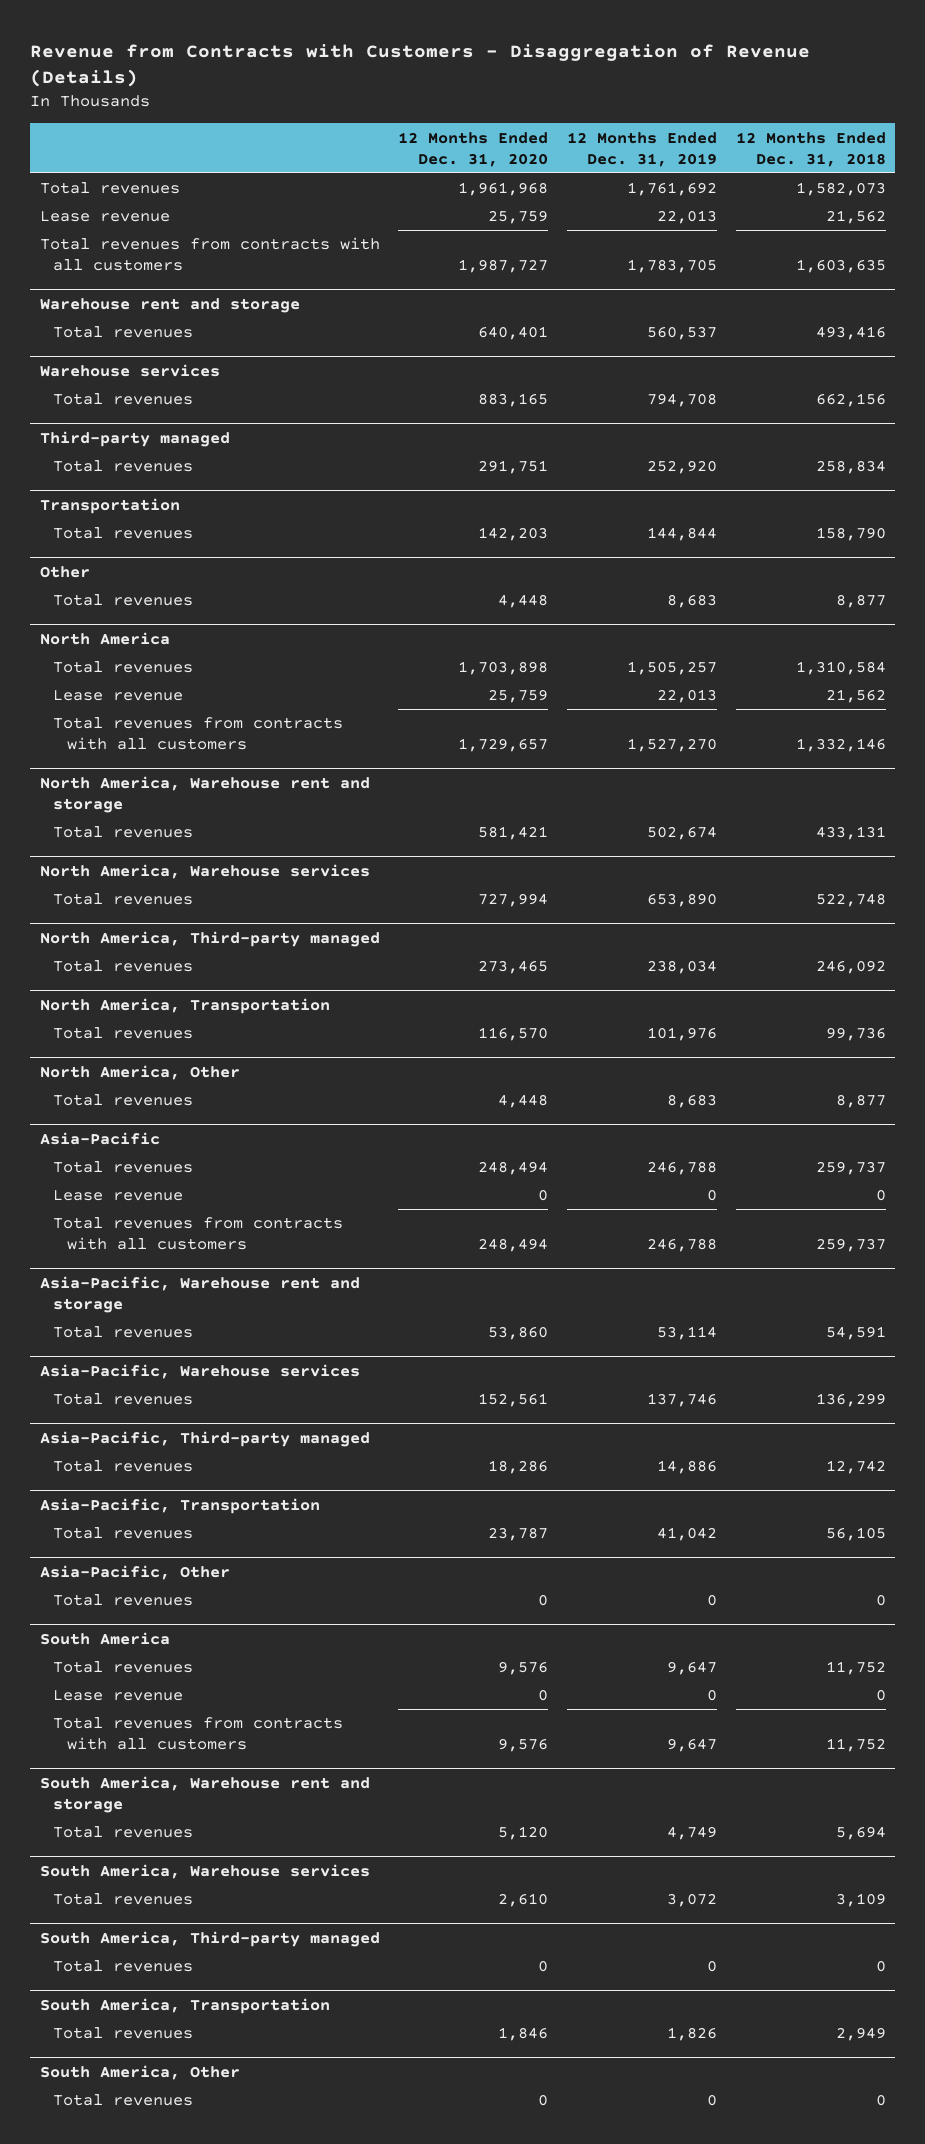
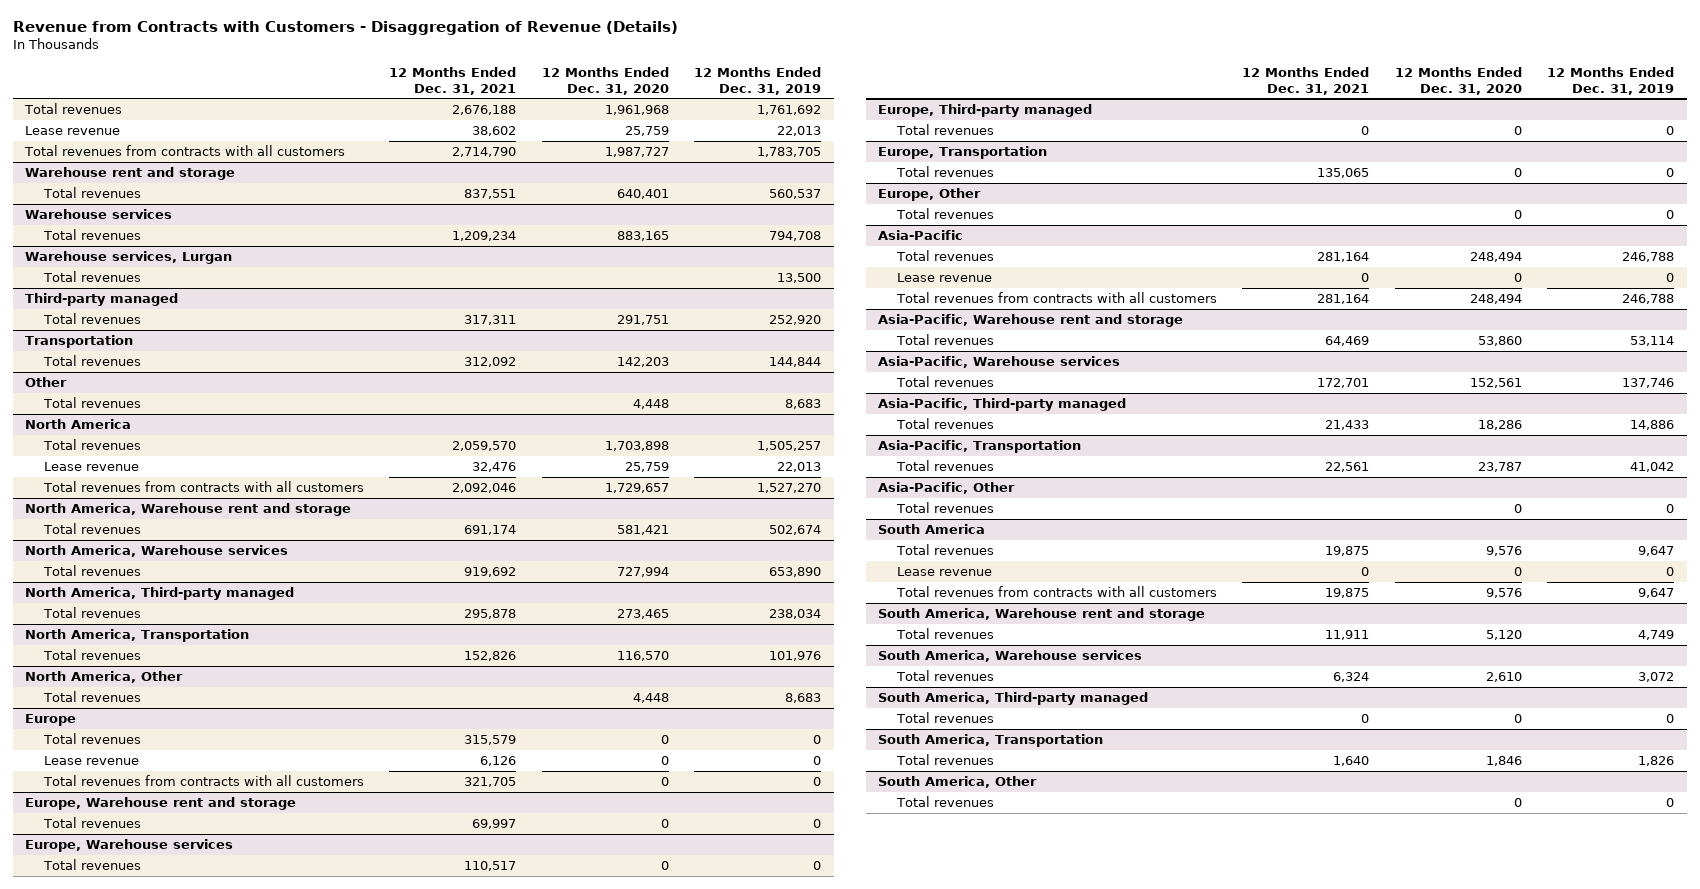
[735,131,886,167] 12 Months Ended Dec. 31, 2018 -> none
none -> [389,66,517,95] 12 Months Ended Dec. 31, 2021
none -> [25,251,233,265] Warehouse services, Lurgan
none -> [42,271,141,283] Total revenues
none -> [25,714,77,727] Europe
none -> [42,733,141,745] Total revenues
none -> [43,756,139,766] Lease revenue
none -> [42,775,364,787] Total revenues from contracts with all customers
none -> [25,797,297,811] Europe, Warehouse rent and storage
none -> [42,817,141,829] Total revenues
none -> [25,839,234,853] Europe, Warehouse services
none -> [42,859,141,871] Total revenues
none -> [878,104,1093,118] Europe, Third-party managed
none -> [895,124,994,136] Total revenues
none -> [878,146,1048,160] Europe, Transportation
none -> [895,166,994,178] Total revenues
none -> [878,188,982,202] Europe, Other
none -> [895,208,994,220] Total revenues

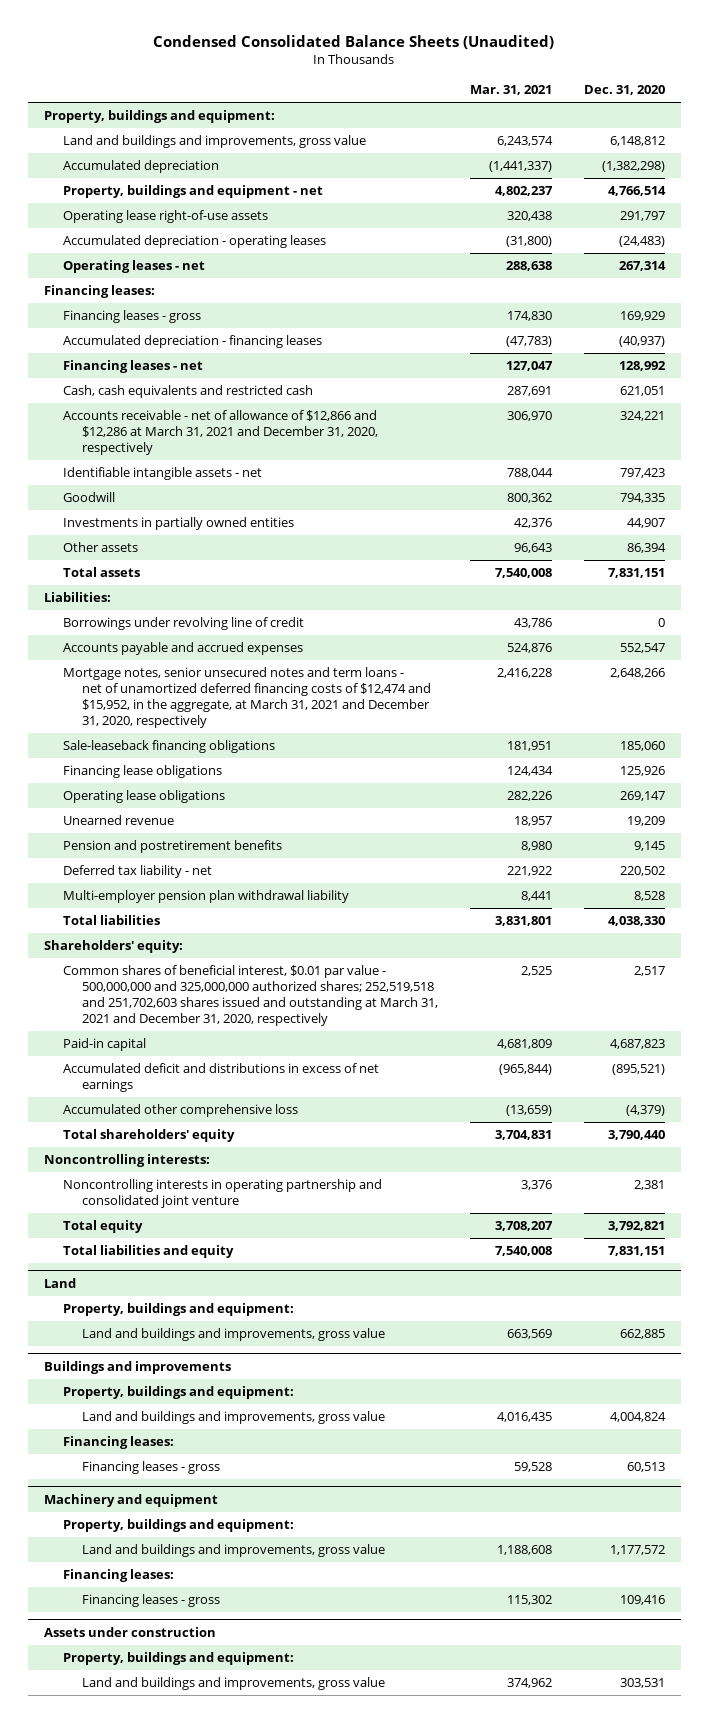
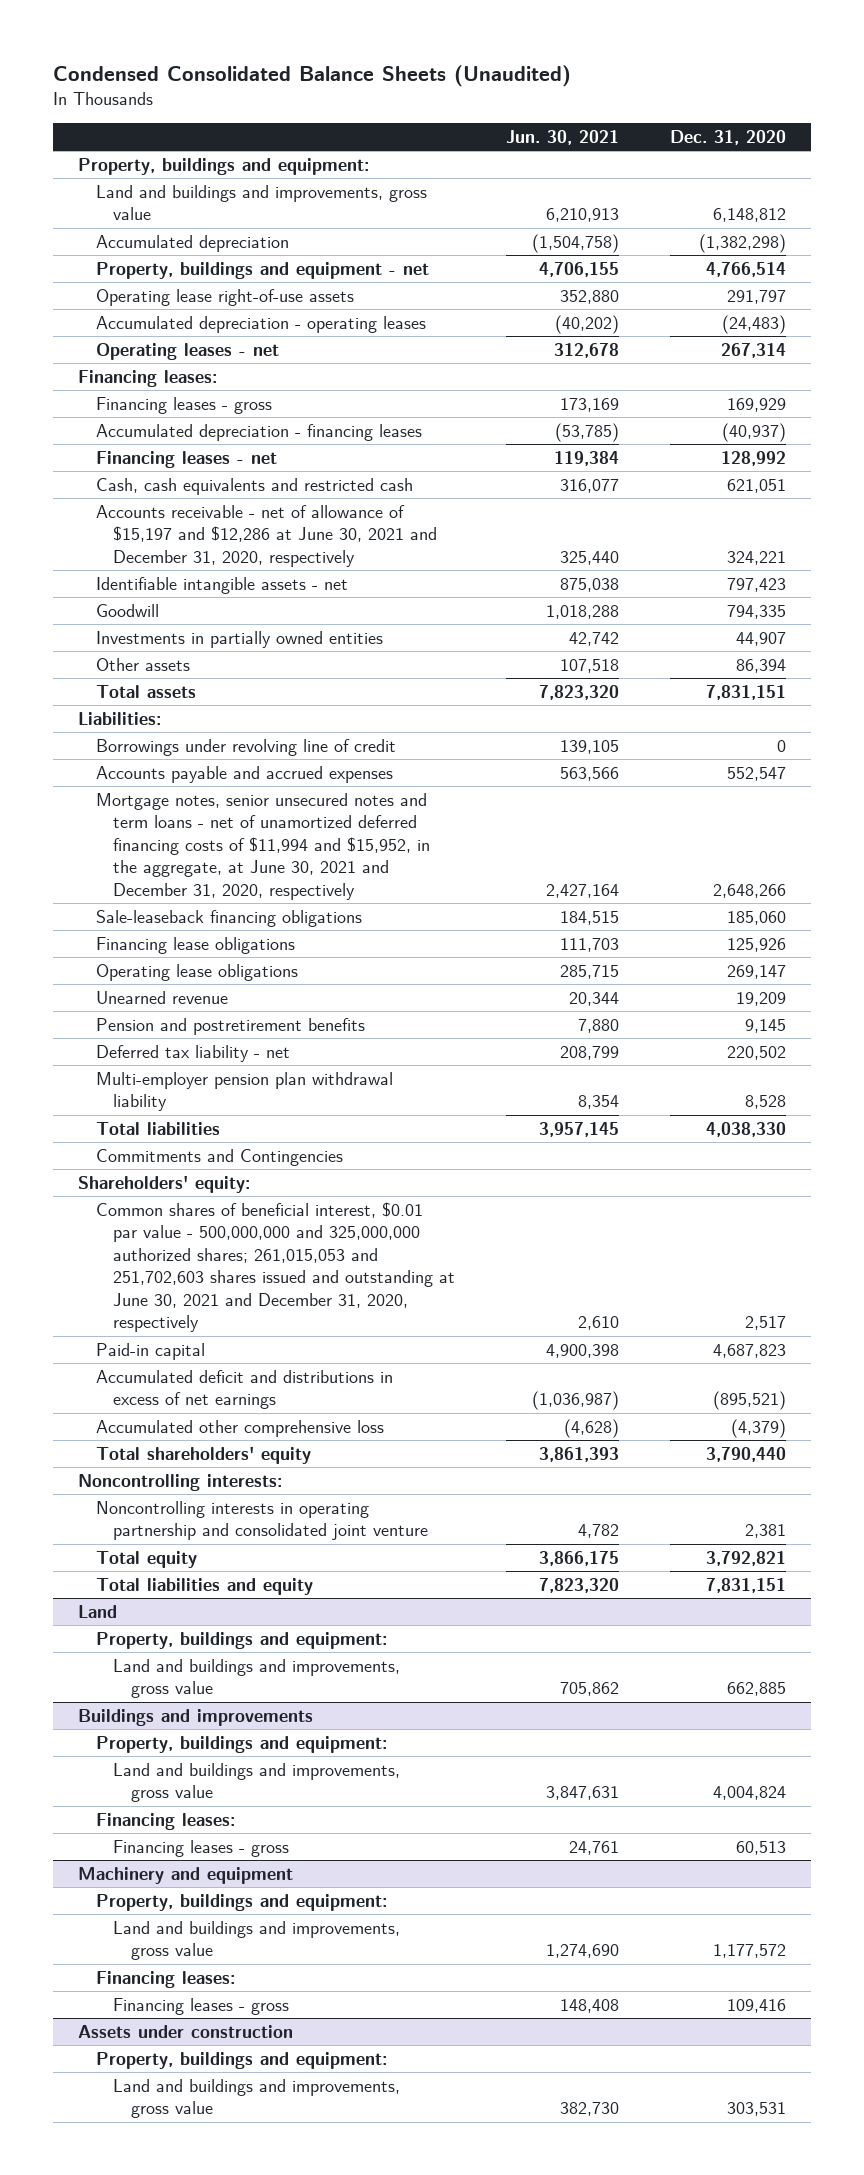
[469,85,552,96] Mar. 31, 2021 -> none
none -> [506,129,620,145] Jun. 30, 2021
[62,410,378,455] Accounts receivable - net of allowance of $12,866 and $12,286 at March 31, 2021 and December 31, 2020, respectively -> [95,504,438,567] Accounts receivable - net of allowance of $15,197 and $12,286 at June 30, 2021 and December 31, 2020, respectively
[62,667,431,728] Mortgage notes, senior unsecured notes and term loans - net of unamortized deferred financing costs of $12,474 and $15,952, in the aggregate, at March 31, 2021 and December 31, 2020, respectively -> [95,792,431,900] Mortgage notes, senior unsecured notes and term loans - net of unamortized deferred financing costs of $11,994 and $15,952, in the aggregate, at June 30, 2021 and December 31, 2020, respectively
none -> [95,1148,343,1166] Commitments and Contingencies
[62,965,438,1026] Common shares of beneficial interest, $0.01 par value - 500,000,000 and 325,000,000 authorized shares; 252,519,518 and 251,702,603 shares issued and outstanding at March 31, 2021 and December 31, 2020, respectively -> [95,1201,456,1333] Common shares of beneficial interest, $0.01 par value - 500,000,000 and 325,000,000 authorized shares; 261,015,053 and 251,702,603 shares issued and outstanding at June 30, 2021 and December 31, 2020, respectively

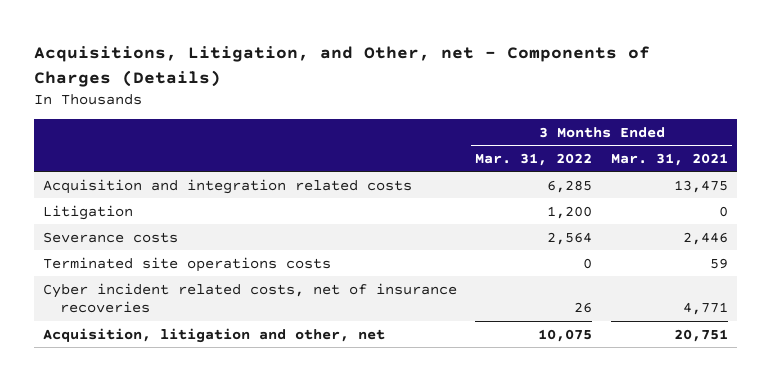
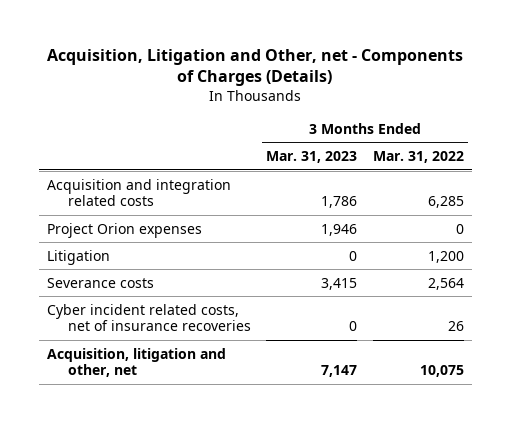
[33,46,650,87] Acquisitions, Litigation, and Other, net - Components of Charges (Details) -> [47,48,464,87] Acquisition, Litigation and Other, net - Components of Charges (Details)
[610,152,728,166] Mar. 31, 2021 -> none
none -> [266,151,358,164] Mar. 31, 2023
none -> [46,222,202,238] Project Orion expenses
[42,256,331,272] Terminated site operations costs -> none

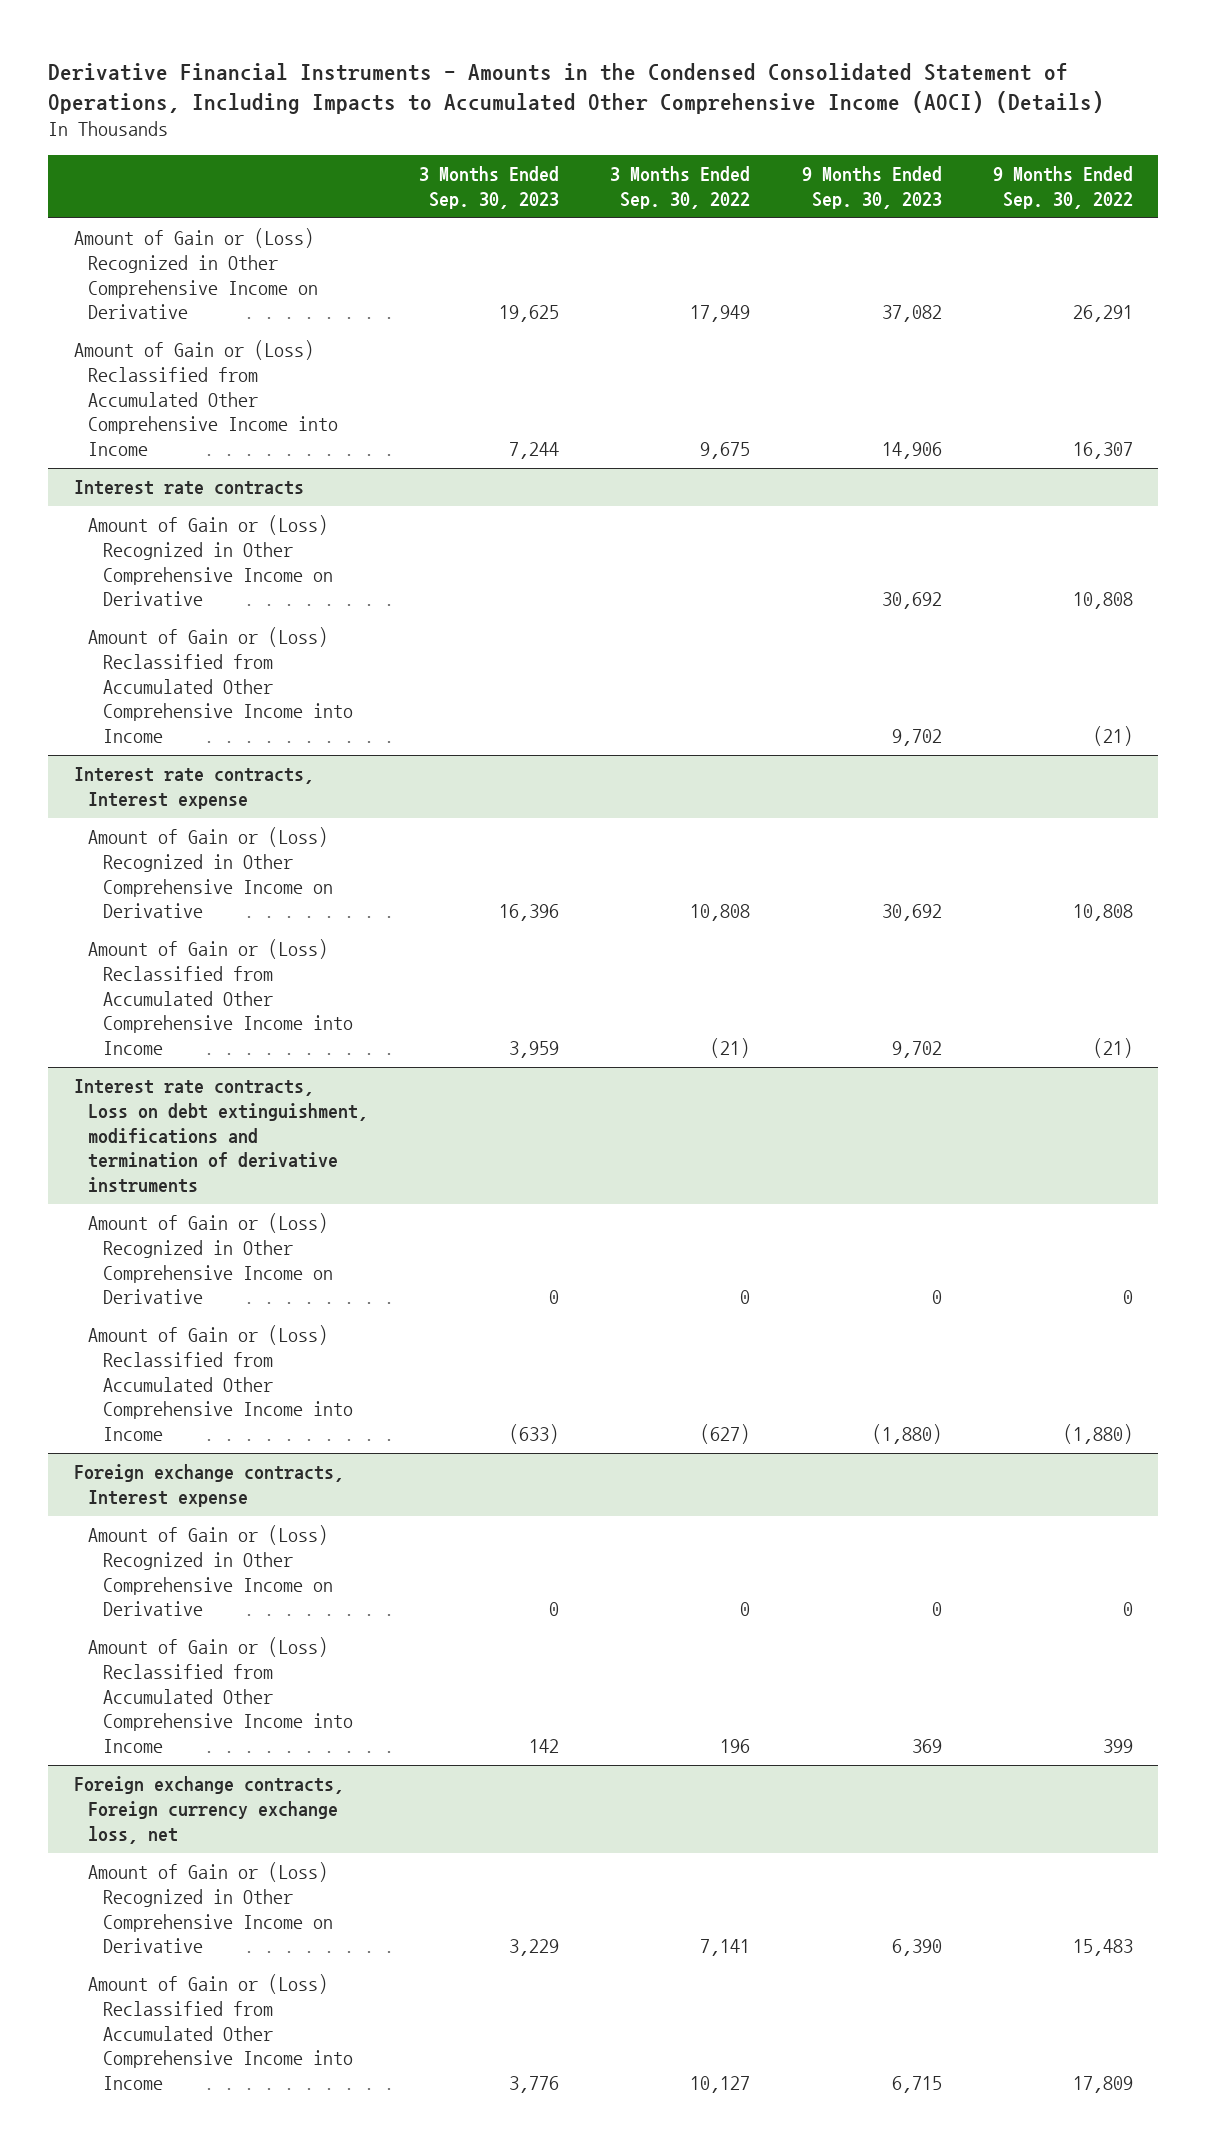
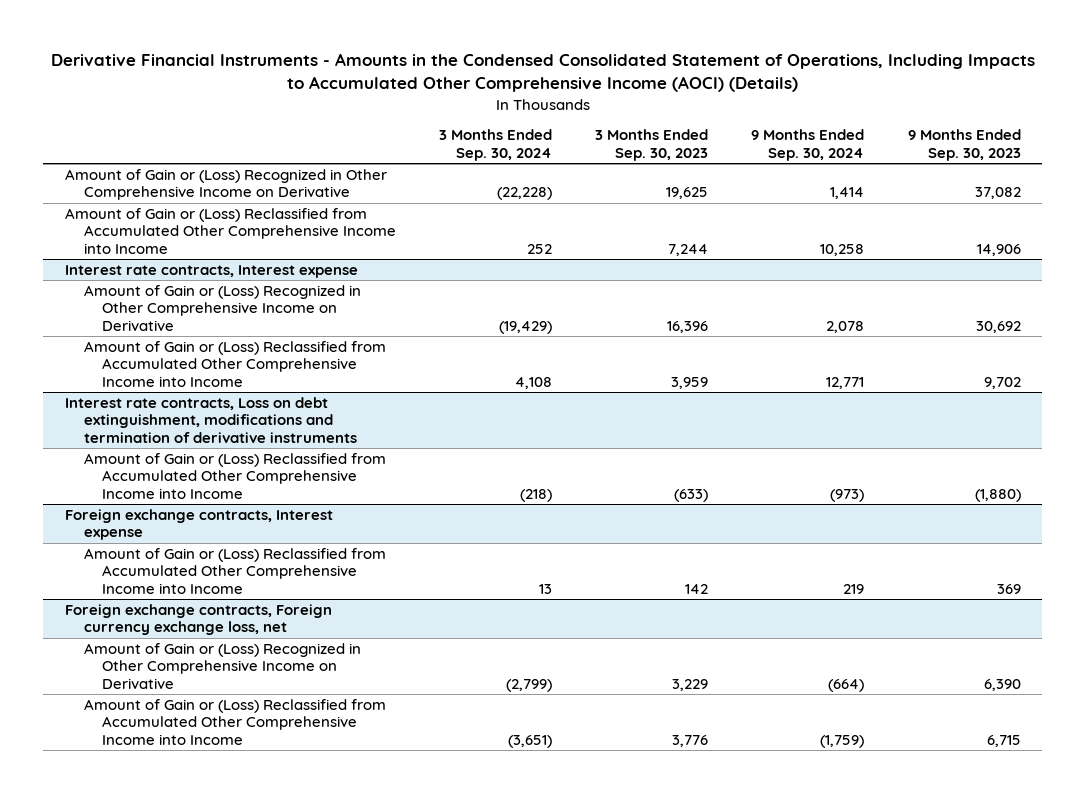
[610,166,751,209] 3 Months Ended Sep. 30, 2022 -> none
[992,166,1133,209] 9 Months Ended Sep. 30, 2022 -> none
none -> [438,129,552,161] 3 Months Ended Sep. 30, 2024
none -> [751,129,865,161] 9 Months Ended Sep. 30, 2024
[73,480,304,496] Interest rate contracts -> none
[88,515,334,607] Amount of Gain or (Loss) Recognized in Other Comprehensive Income on Derivative -> none
[88,627,354,743] Amount of Gain or (Loss) Reclassified from Accumulated Other Comprehensive Income into Income -> none
[88,1213,334,1305] Amount of Gain or (Loss) Recognized in Other Comprehensive Income on Derivative -> none
[88,1525,334,1617] Amount of Gain or (Loss) Recognized in Other Comprehensive Income on Derivative -> none

